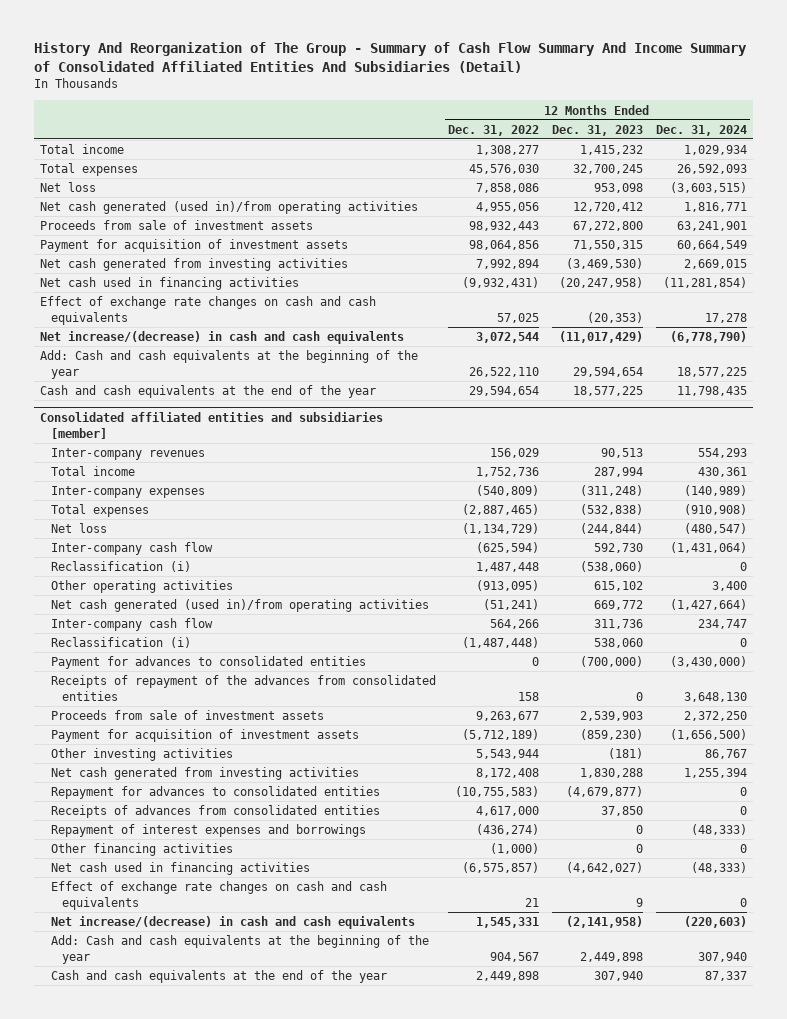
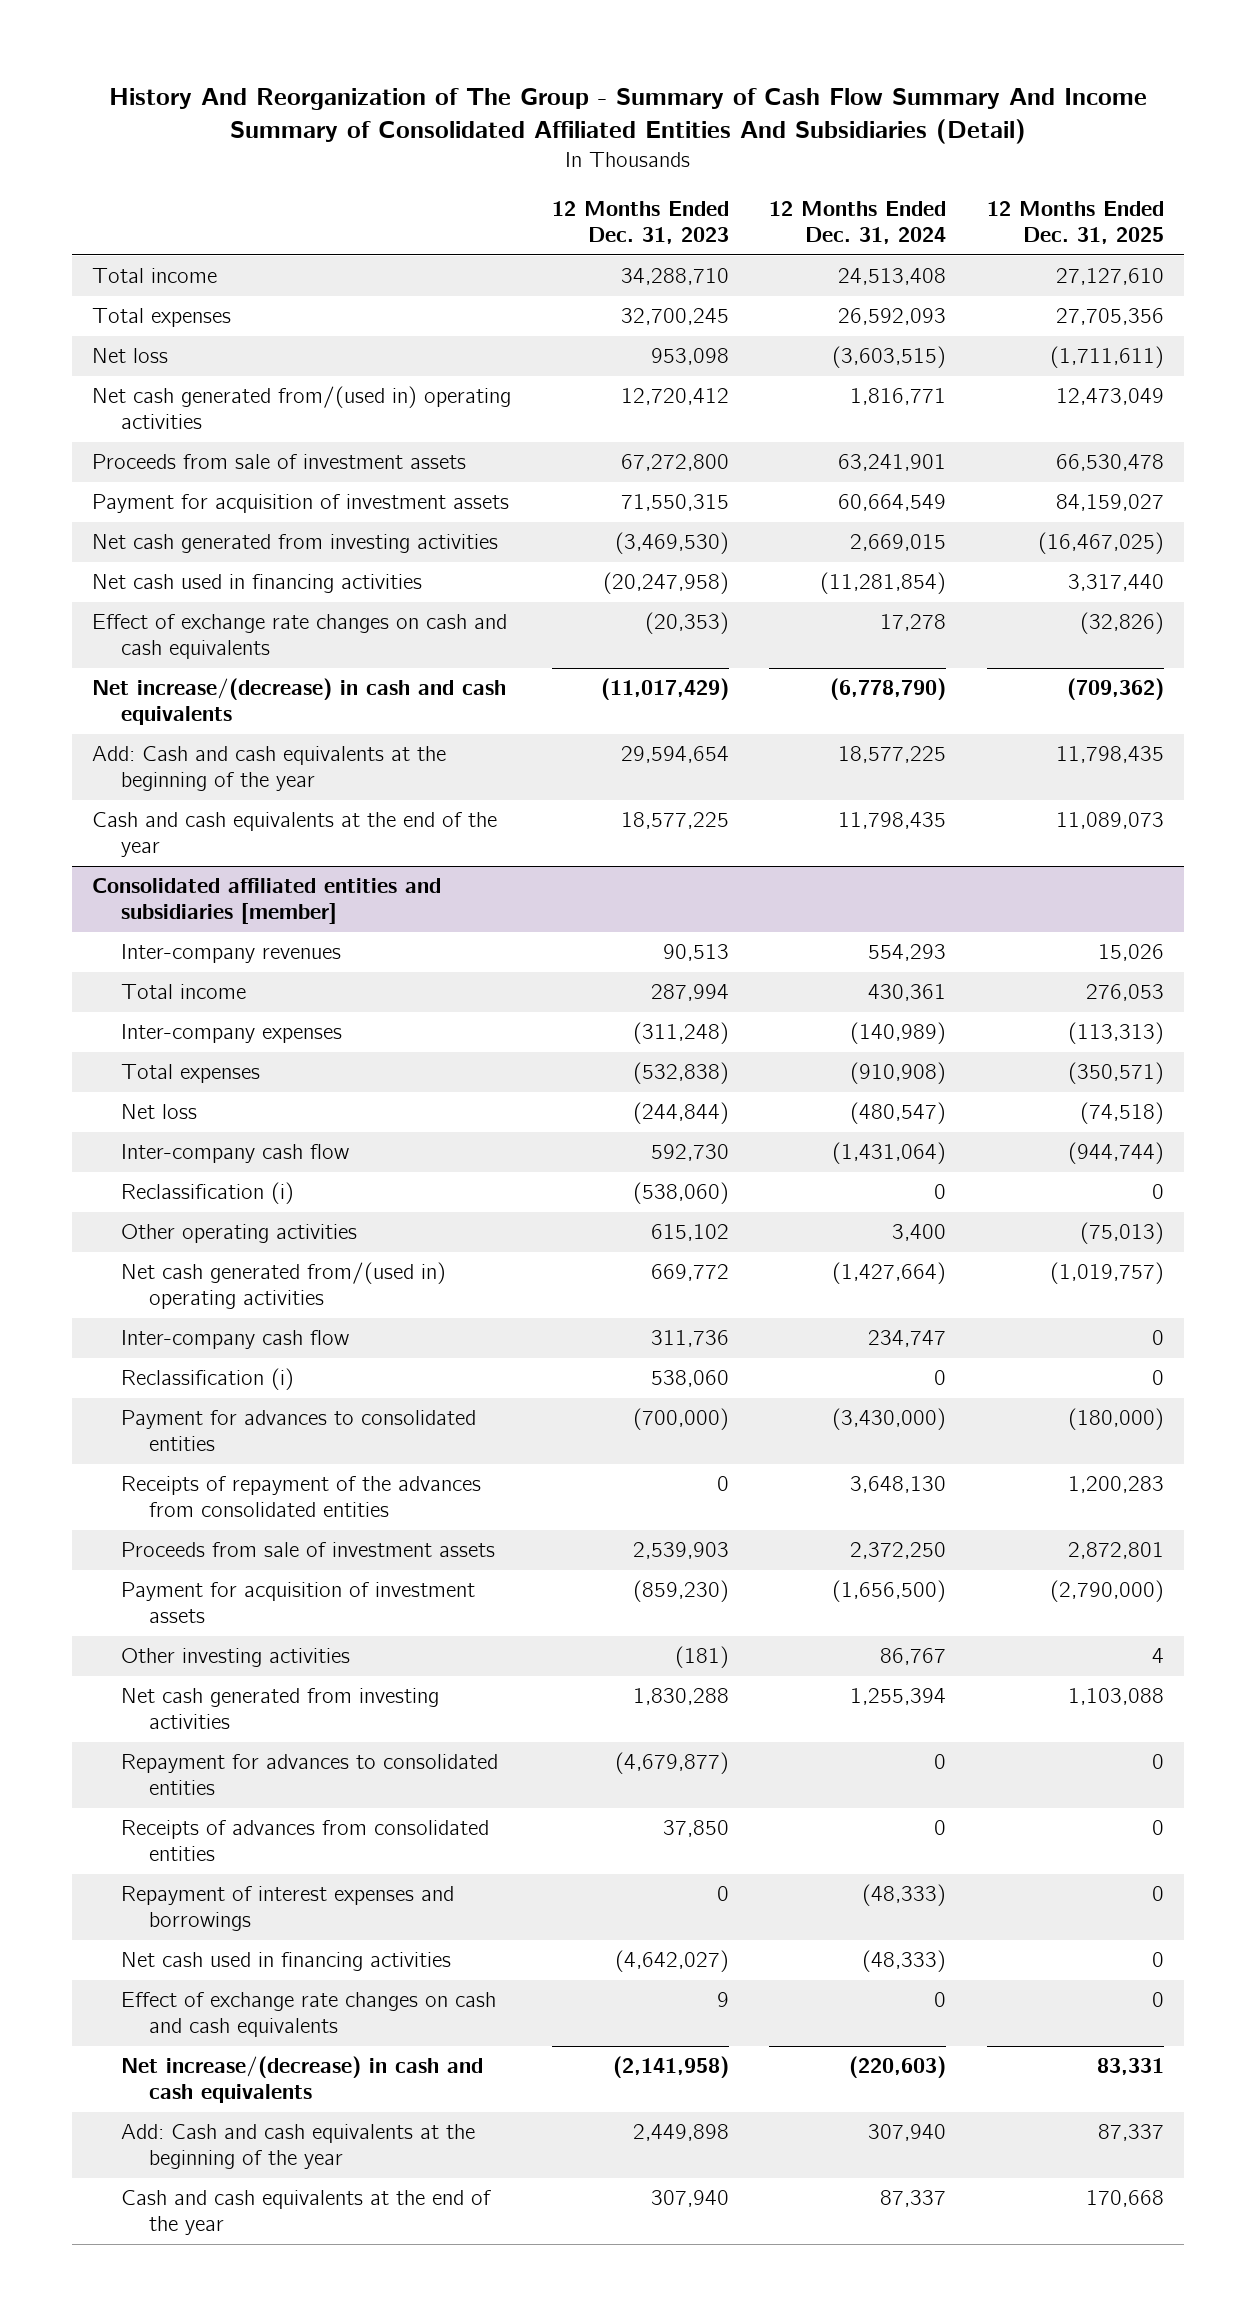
[448,124,540,136] Dec. 31, 2022 -> none
none -> [986,201,1164,244] 12 Months Ended Dec. 31, 2025
[579,145,643,156] 1,415,232 -> [620,268,729,286] 34,288,710
[683,145,747,156] 1,029,934 -> [838,268,947,286] 24,513,408
[39,201,418,215] Net cash generated (used in)/from operating activities -> [92,386,512,430] Net cash generated from/(used in) operating activities
[50,599,429,613] Net cash generated (used in)/from operating activities -> [120,1262,446,1310] Net cash generated from/(used in) operating activities
[50,843,233,857] Other financing activities -> none

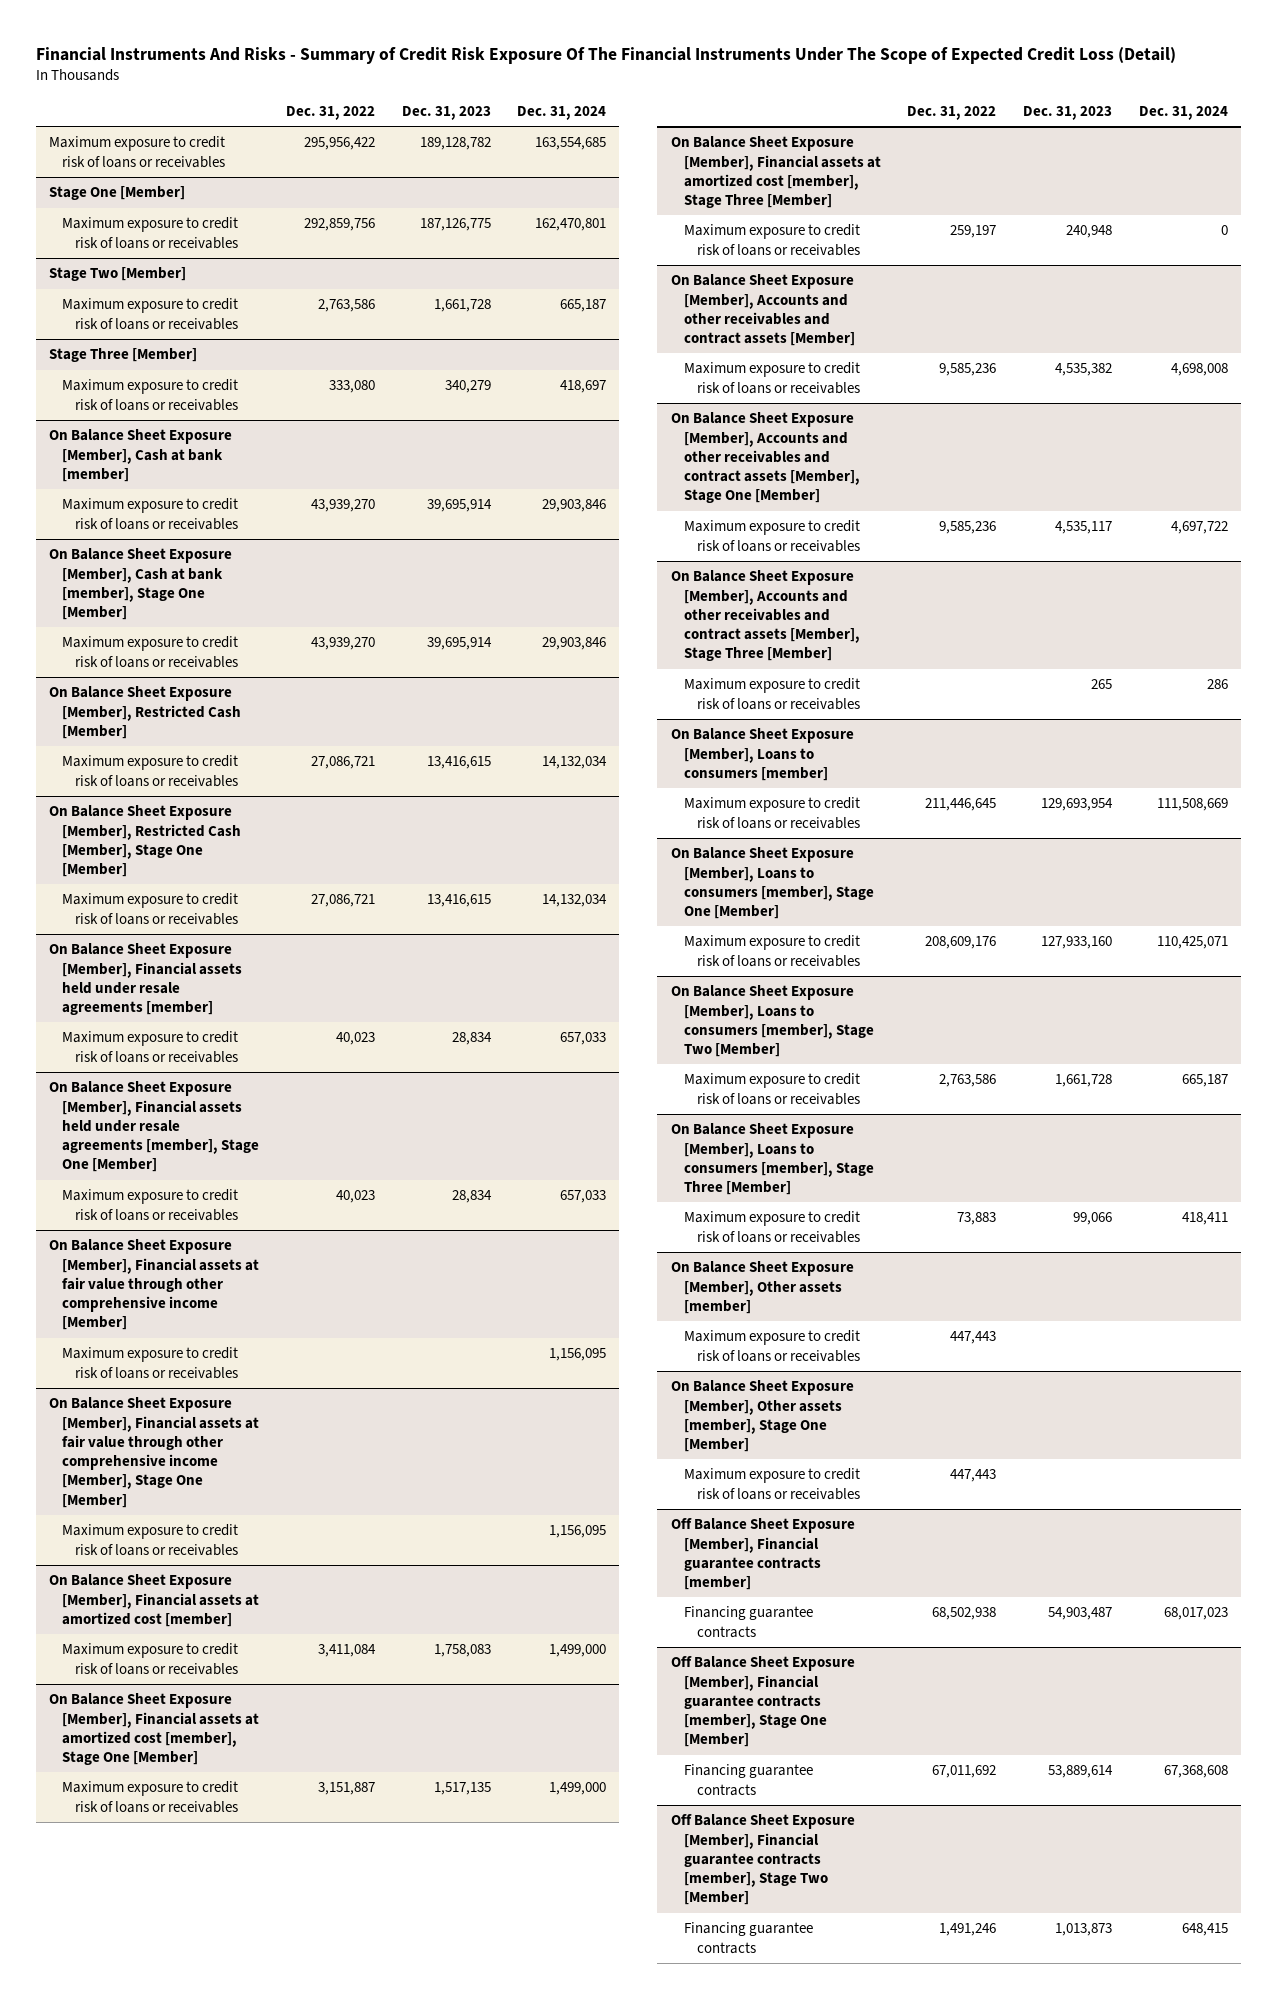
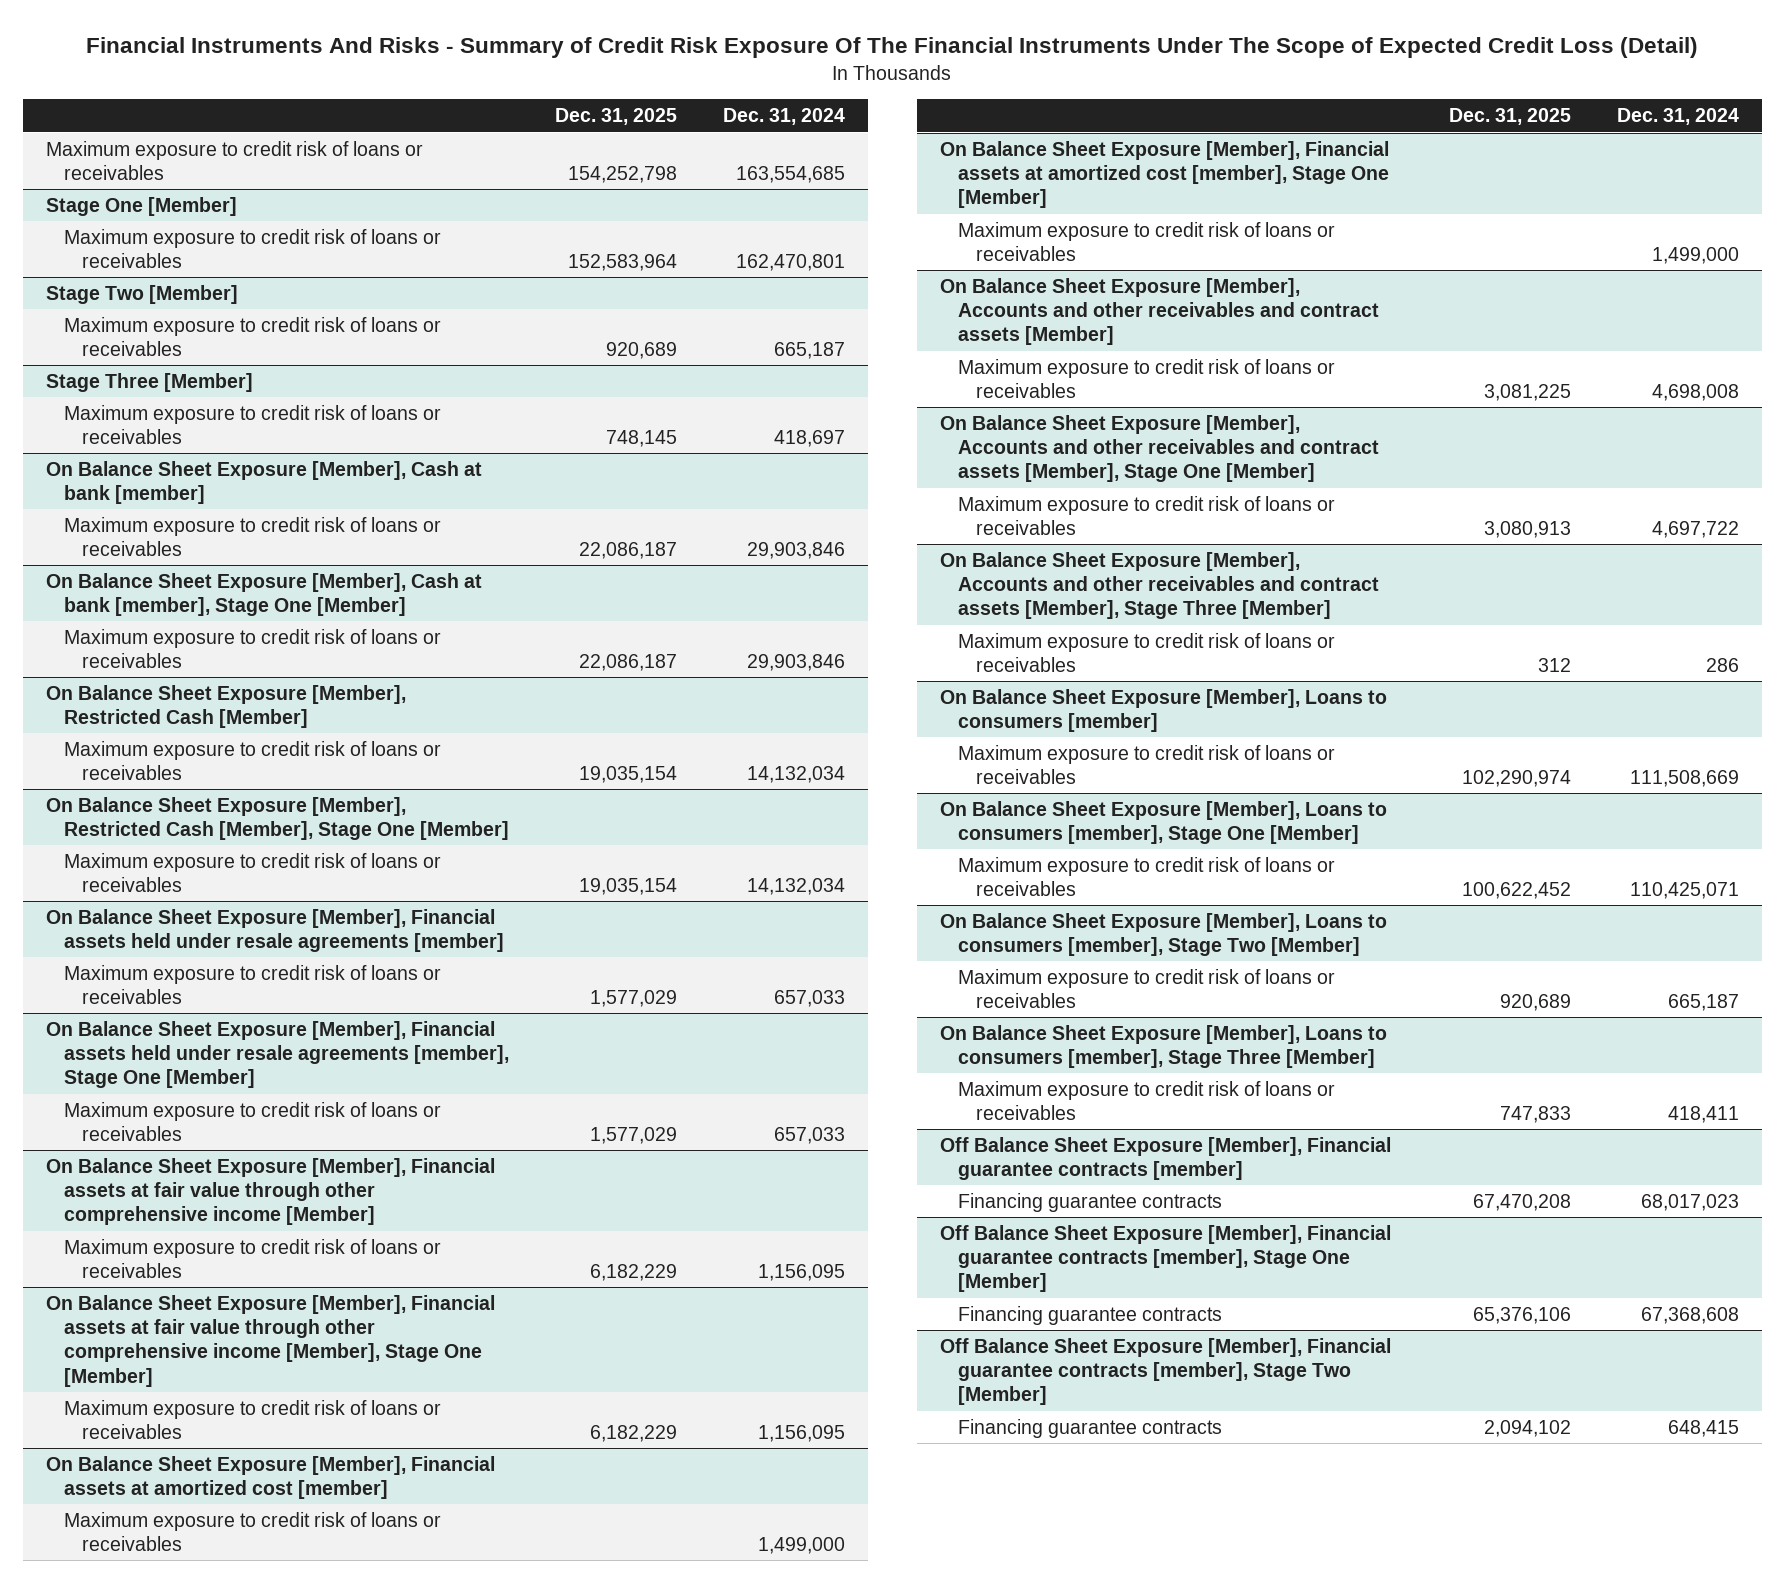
[285,105,375,120] Dec. 31, 2022 -> none
[401,105,491,120] Dec. 31, 2023 -> none
none -> [554,108,677,126] Dec. 31, 2025
[670,136,881,209] On Balance Sheet Exposure [Member], Financial assets at amortized cost [member], Stage Three [Member] -> none
[683,224,860,256] Maximum exposure to credit risk of loans or receivables -> none
[670,1261,854,1314] On Balance Sheet Exposure [Member], Other assets [member] -> none
[683,1330,860,1362] Maximum exposure to credit risk of loans or receivables -> none
[670,1380,854,1453] On Balance Sheet Exposure [Member], Other assets [member], Stage One [Member] -> none
[683,1468,860,1500] Maximum exposure to credit risk of loans or receivables -> none

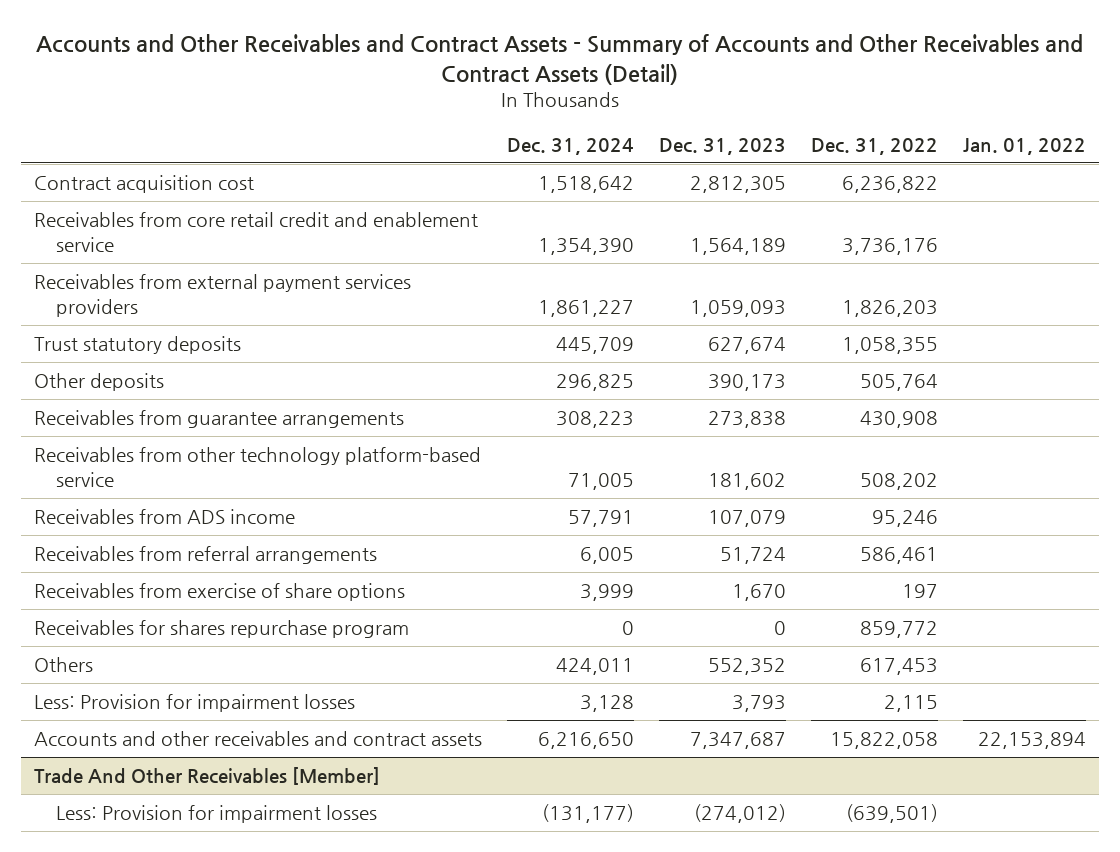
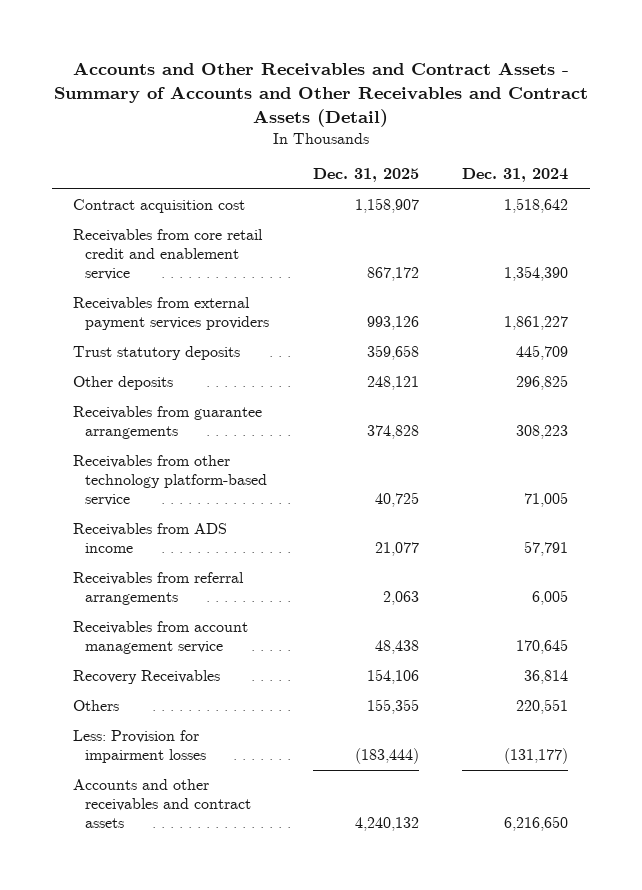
[658,137,786,155] Dec. 31, 2023 -> none
[811,137,939,155] Dec. 31, 2022 -> none
[963,137,1087,155] Jan. 01, 2022 -> none
none -> [312,168,419,183] Dec. 31, 2025
[33,583,405,602] Receivables from exercise of share options -> none
[33,620,409,639] Receivables for shares repurchase program -> none
[33,694,355,713] Less: Provision for impairment losses -> none
[33,767,380,786] Trade And Other Receivables [Member] -> none
none -> [73,621,249,655] Receivables from account management service
none -> [73,670,221,685] Recovery Receivables
[555,658,634,676] 424,011 -> [516,699,569,715] 220,551
[33,731,482,747] Accounts and other receivables and contract assets -> [73,779,252,829] Accounts and other receivables and contract assets

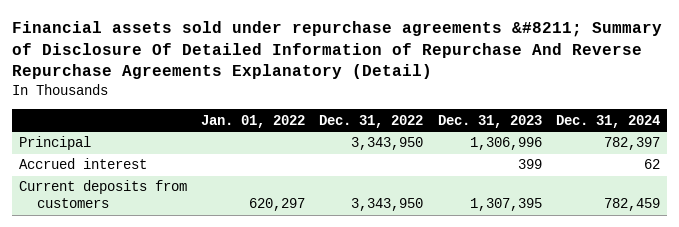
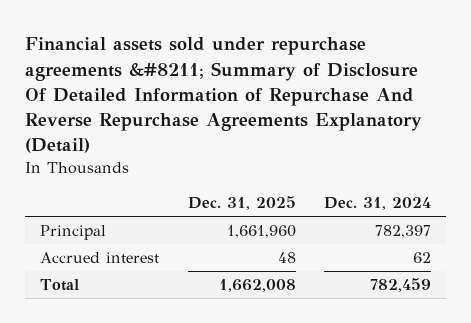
[200,114,305,128] Jan. 01, 2022 -> none
[319,114,424,128] Dec. 31, 2022 -> none
[437,114,542,128] Dec. 31, 2023 -> none
none -> [187,196,296,211] Dec. 31, 2025
[18,180,187,209] Current deposits from customers -> [39,278,79,291] Total

